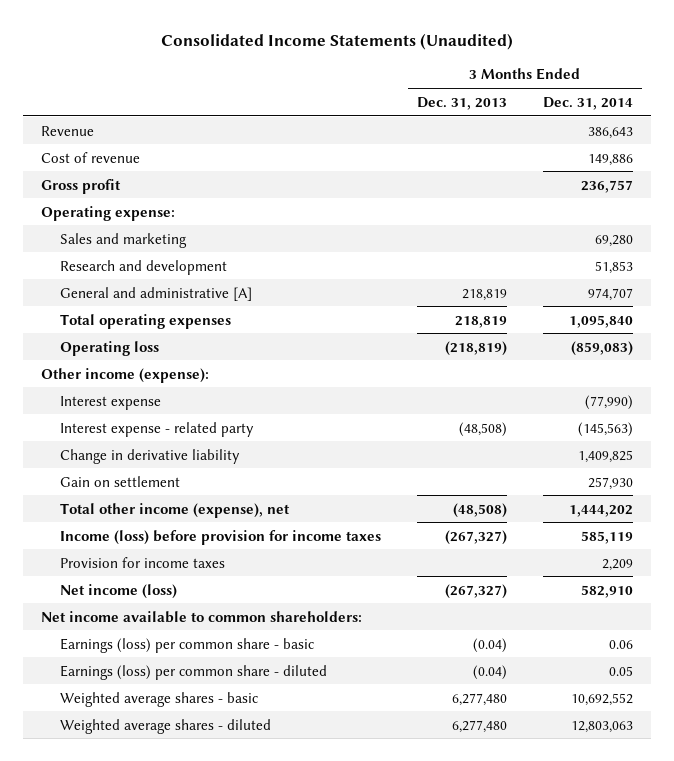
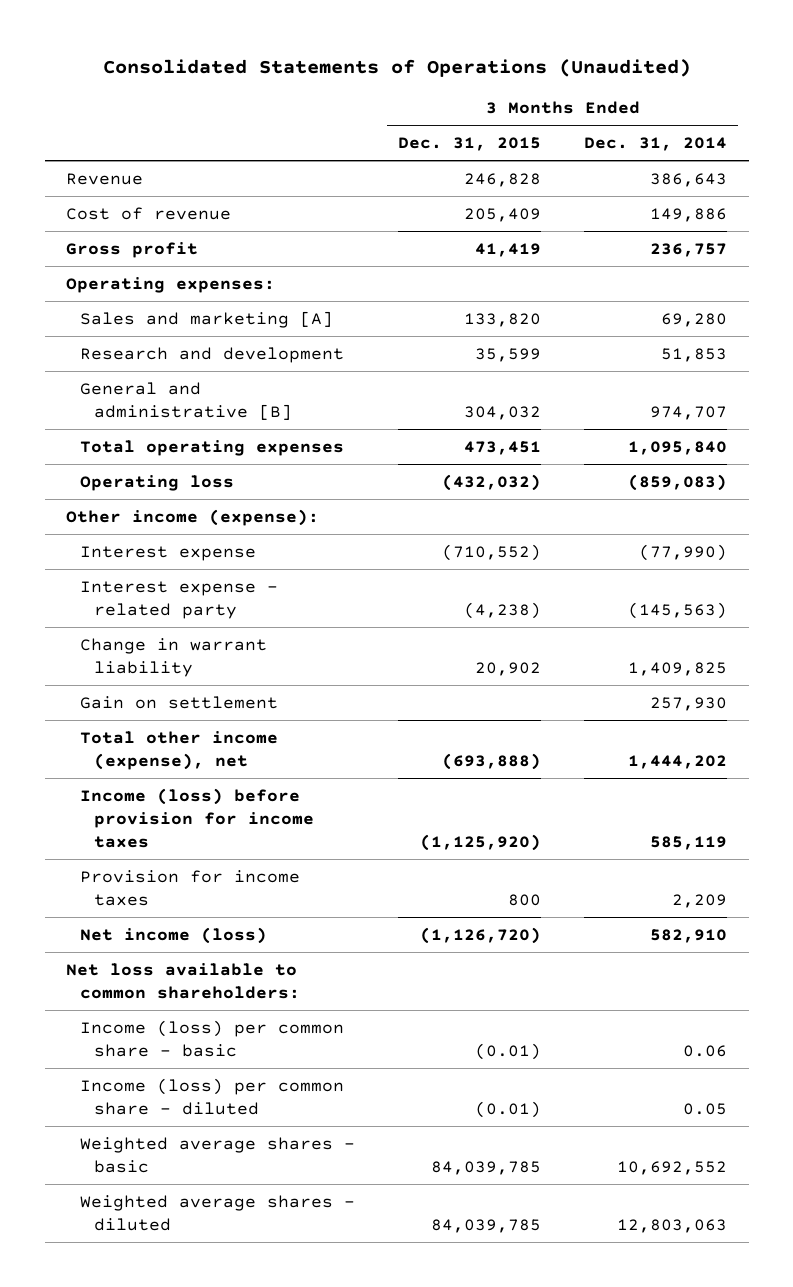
[161,32,514,50] Consolidated Income Statements (Unaudited) -> [102,58,691,77] Consolidated Statements of Operations (Unaudited)
[417,96,508,110] Dec. 31, 2013 -> none
none -> [398,137,542,152] Dec. 31, 2015
[40,205,175,221] Operating expense: -> [66,276,276,293] Operating expenses:
[60,232,188,248] Sales and marketing -> [80,310,334,328] Sales and marketing [A]
[60,286,253,301] General and administrative [A] -> [80,381,292,420] General and administrative [B]
[60,448,241,464] Change in derivative liability -> [80,637,268,677] Change in warrant liability
[40,610,362,623] Net income available to common shareholders: -> [66,962,301,999] Net loss available to common shareholders:
[60,637,315,653] Earnings (loss) per common share - basic -> [80,1019,345,1057] Income (loss) per common share - basic
[60,664,328,680] Earnings (loss) per common share - diluted -> [80,1077,345,1115] Income (loss) per common share - diluted

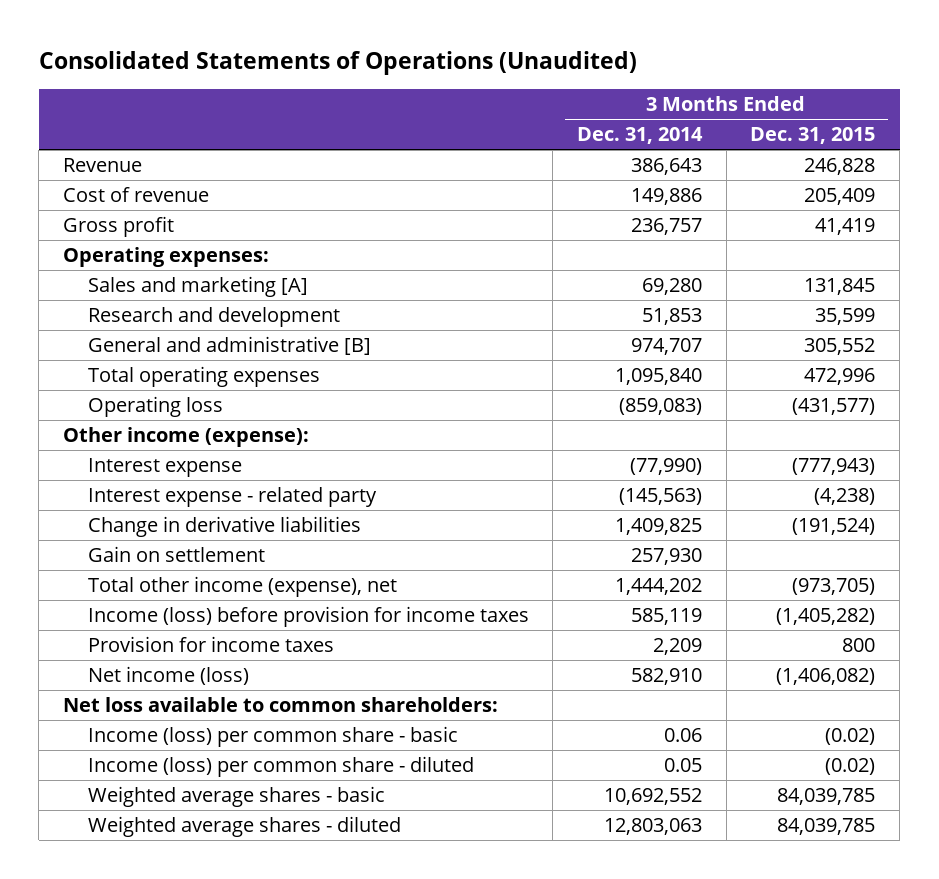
[464,312,542,327] 133,820 -> [804,278,876,296] 131,845
[464,405,542,420] 304,032 -> [804,338,876,356] 305,552
[464,440,542,455] 473,451 -> [804,368,876,386] 472,996
[442,473,542,491] (432,032) -> [792,398,876,416] (431,577)
[442,543,542,561] (710,552) -> [792,458,876,476] (777,943)
[80,637,268,677] Change in warrant liability -> none
none -> [87,516,361,538] Change in derivative liabilities
[442,752,542,770] (693,888) -> [792,578,876,596] (973,705)
[420,833,542,851] (1,125,920) -> [776,608,876,626] (1,405,282)
[420,926,542,944] (1,126,720) -> [776,668,876,686] (1,406,082)
[475,1042,542,1060] (0.01) -> [825,728,876,746] (0.02)
[475,1100,542,1118] (0.01) -> [825,758,876,776] (0.02)

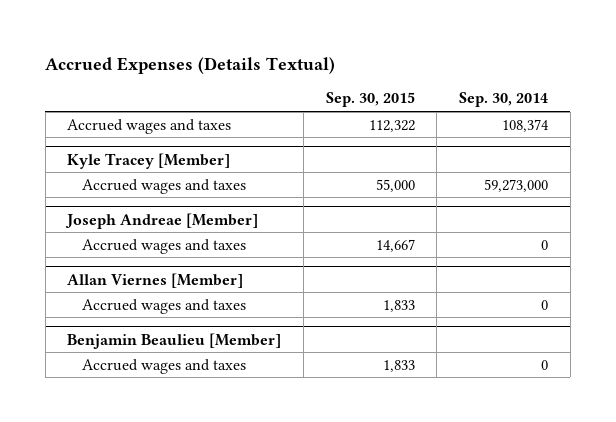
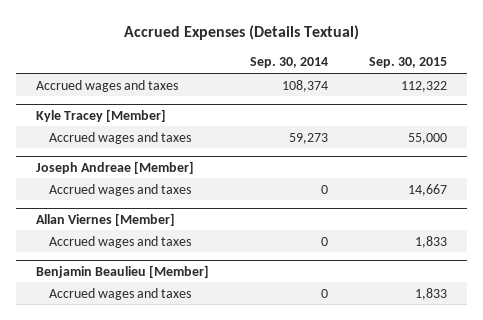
[484,178,549,192] 59,273,000 -> [289,132,329,144] 59,273

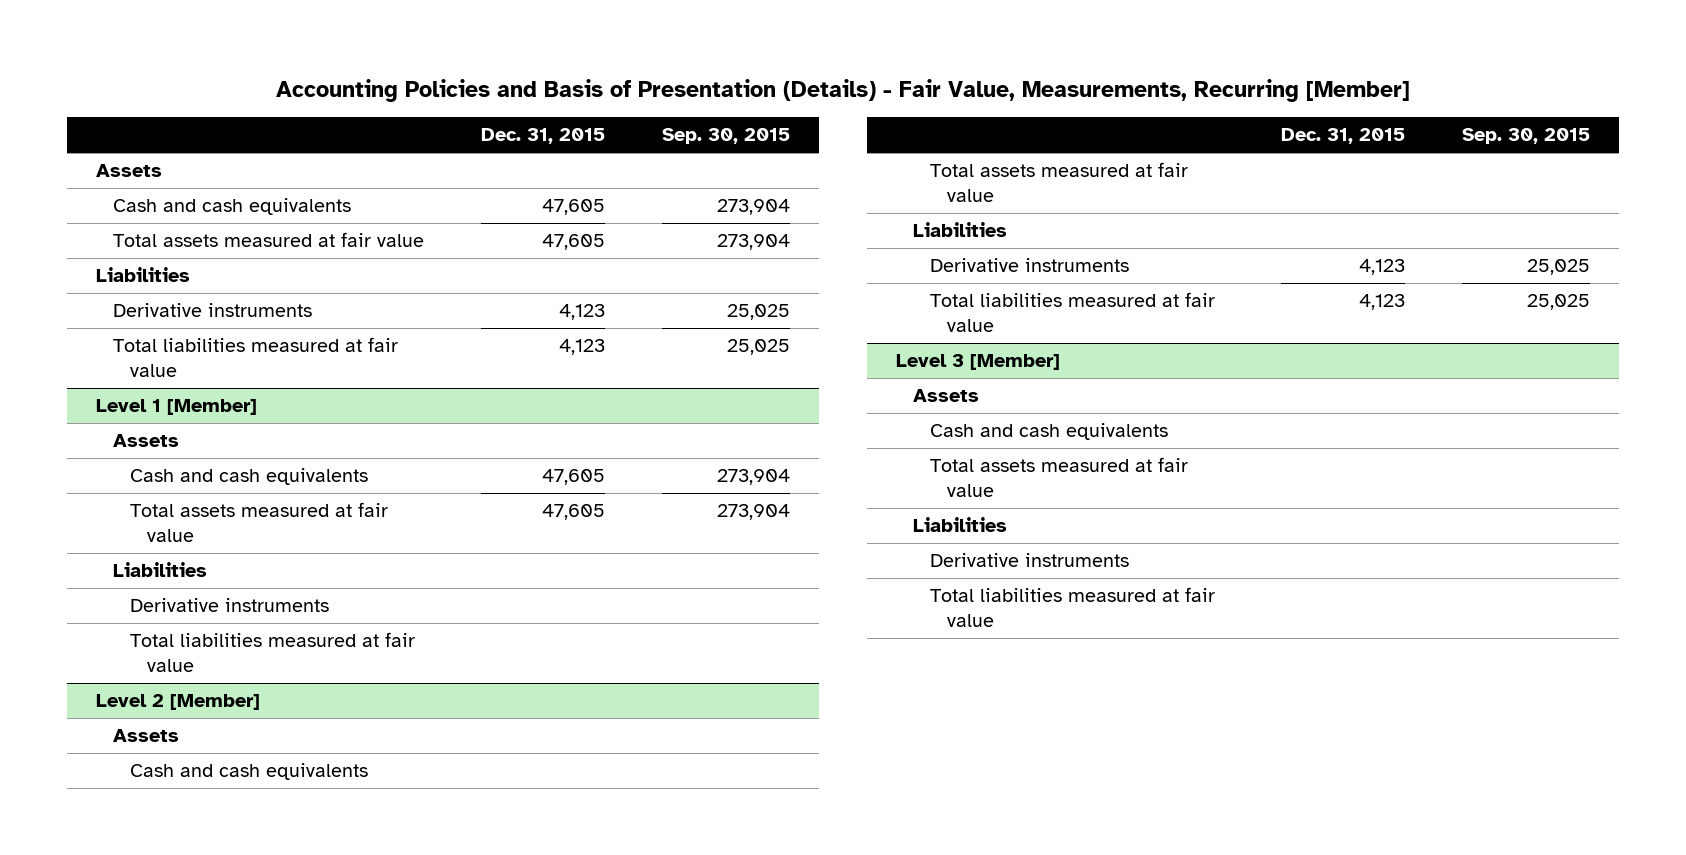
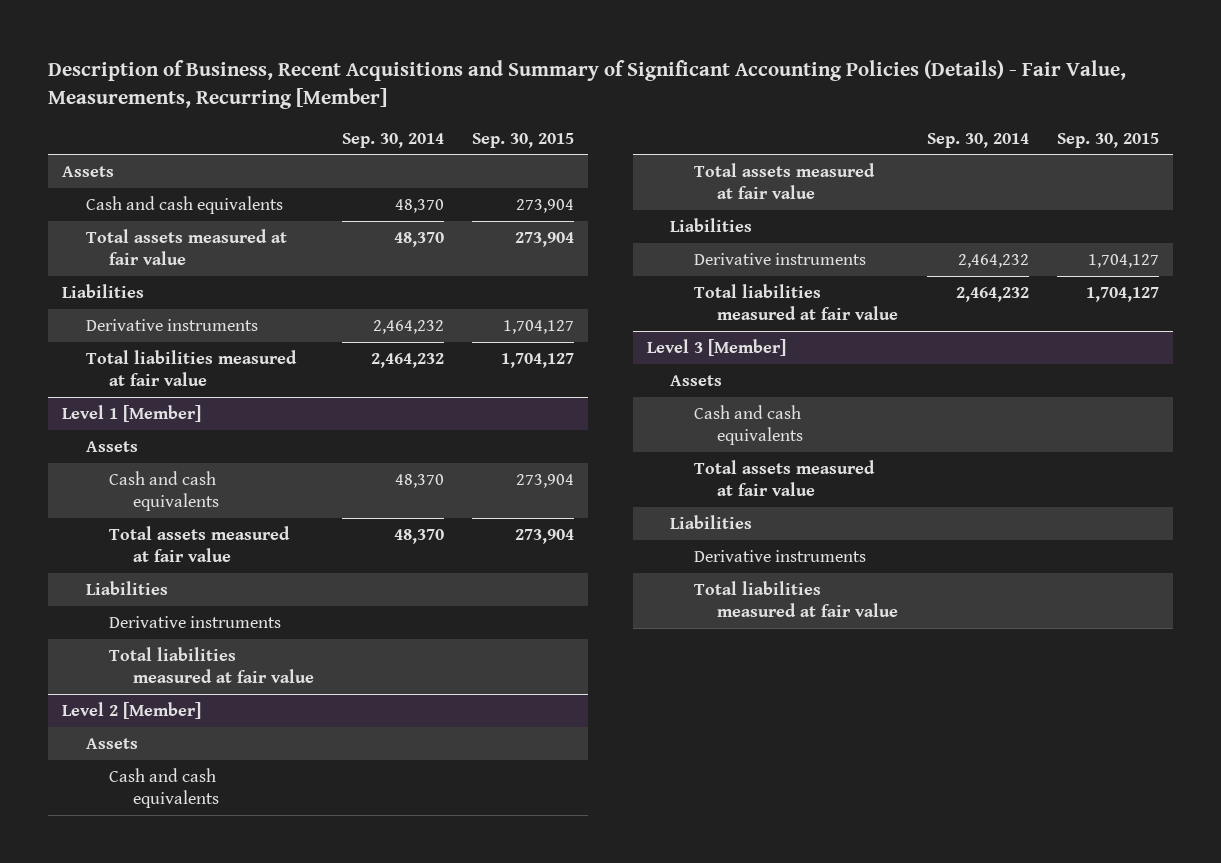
[275,79,1410,103] Accounting Policies and Basis of Presentation (Details) - Fair Value, Measurements, Recurring [Member] -> [48,59,1127,109] Description of Business, Recent Acquisitions and Summary of Significant Accounting Policies (Details) - Fair Value, Measurements, Recurring [Member]
[480,127,605,144] Dec. 31, 2015 -> none
none -> [341,132,444,148] Sep. 30, 2014
[727,304,791,321] 25,025 -> [503,319,575,334] 1,704,127
[727,339,791,356] 25,025 -> [501,352,575,368] 1,704,127
[1527,259,1591,276] 25,025 -> [1087,253,1159,268] 1,704,127
[1527,294,1591,311] 25,025 -> [1085,286,1159,302] 1,704,127

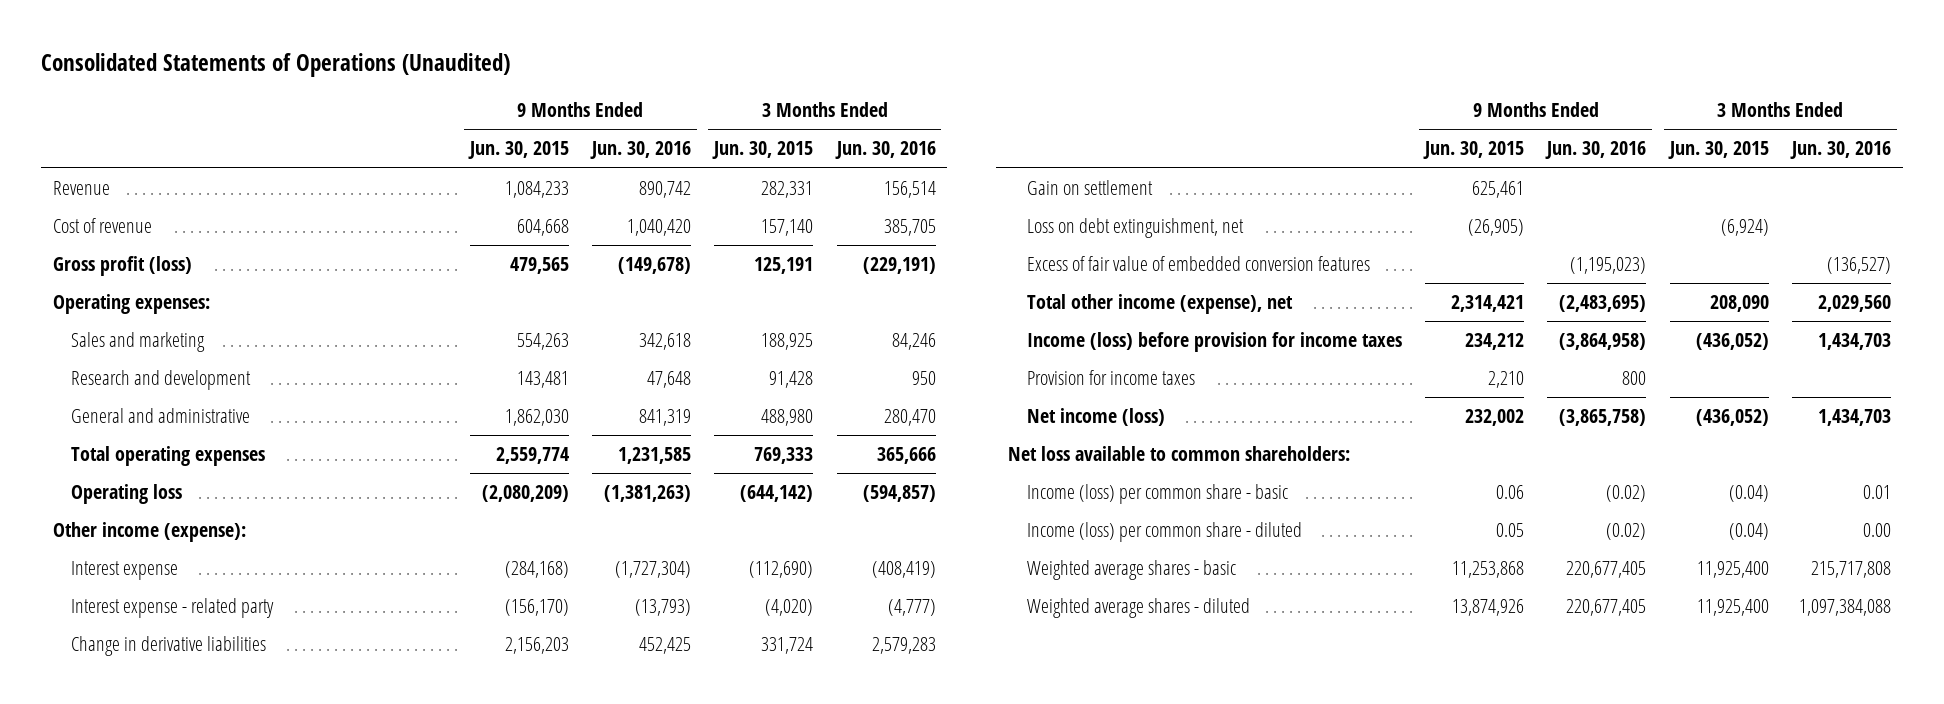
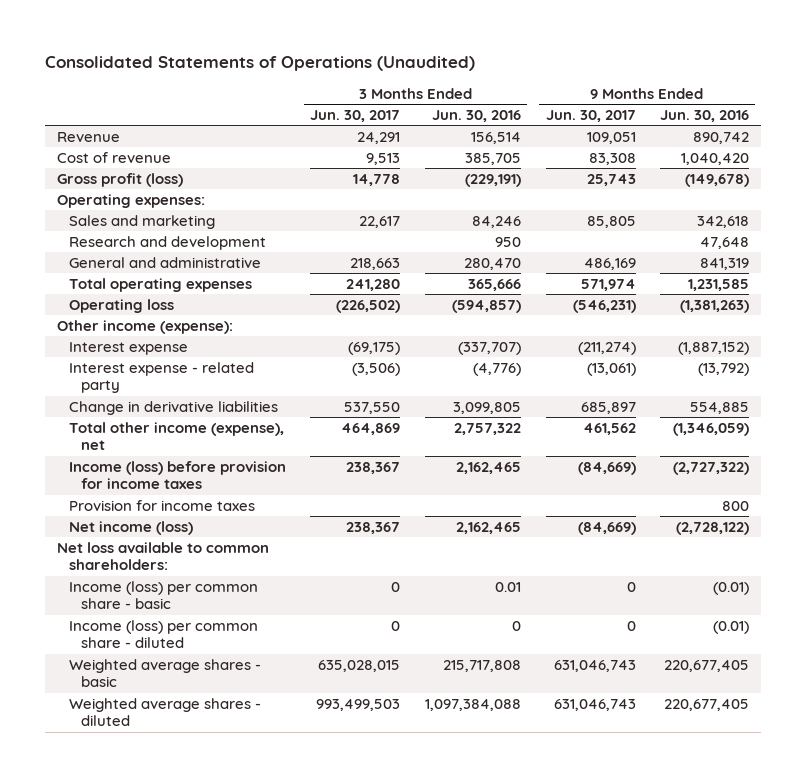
[467,141,569,160] Jun. 30, 2015 -> none
[712,141,814,160] Jun. 30, 2015 -> none
none -> [310,110,401,123] Jun. 30, 2017
none -> [545,110,636,123] Jun. 30, 2017
[1026,180,1153,196] Gain on settlement -> none
[1026,218,1244,239] Loss on debt extinguishment, net -> none
[1026,256,1370,272] Excess of fair value of embedded conversion features -> none
[614,561,691,579] (1,727,304) -> [678,341,750,355] (1,887,152)
[871,561,936,579] (408,419) -> [457,341,521,355] (337,707)
[634,599,691,617] (13,793) -> [698,362,750,376] (13,792)
[887,599,936,617] (4,777) -> [472,362,521,376] (4,776)
[638,637,691,655] 452,425 -> [690,401,750,414] 554,885
[871,637,936,655] 2,579,283 -> [452,401,521,414] 3,099,805
[1559,295,1647,313] (2,483,695) -> [673,422,750,436] (1,346,059)
[1818,295,1892,313] 2,029,560 -> [453,422,521,435] 2,757,322
[1559,333,1647,351] (3,864,958) -> [673,461,750,475] (2,727,322)
[1818,333,1892,351] 1,434,703 -> [455,461,521,474] 2,162,465
[1559,409,1647,427] (3,865,758) -> [676,521,750,535] (2,728,122)
[1818,409,1892,427] 1,434,703 -> [455,521,521,534] 2,162,465
[1606,485,1647,503] (0.02) -> [713,581,750,595] (0.01)
[1606,523,1647,541] (0.02) -> [713,620,750,634] (0.01)
[1863,523,1892,538] 0.00 -> [511,620,521,631] 0

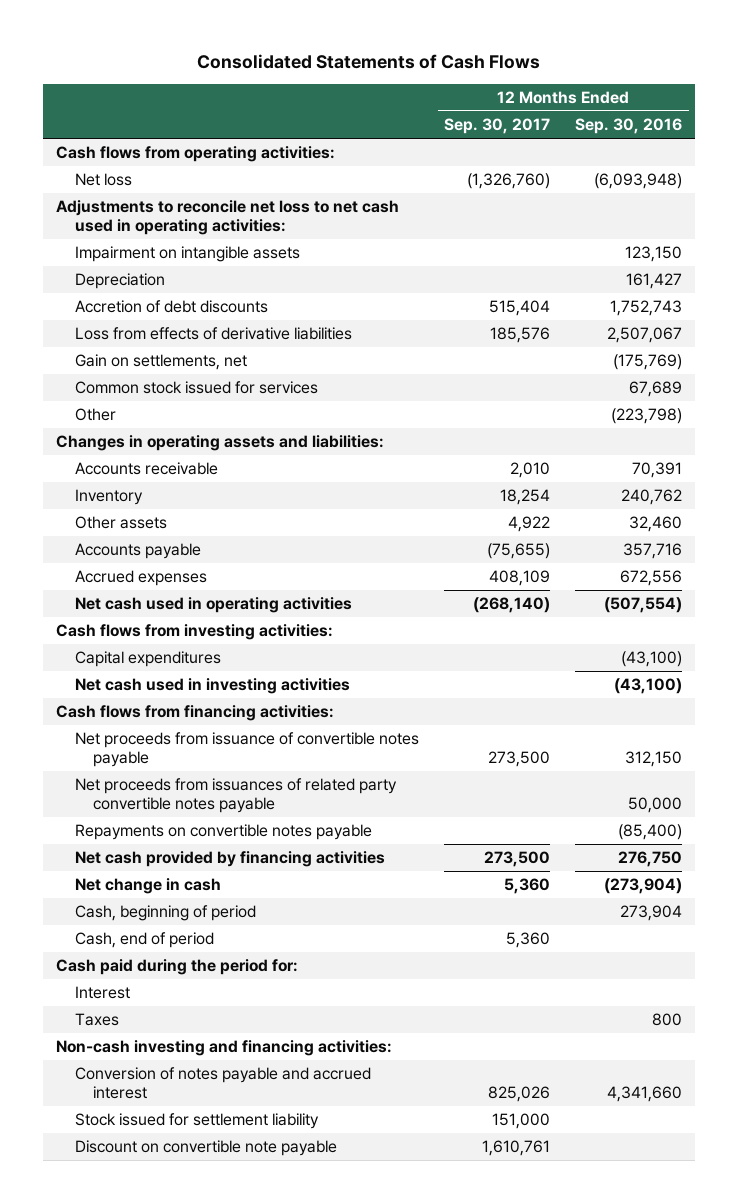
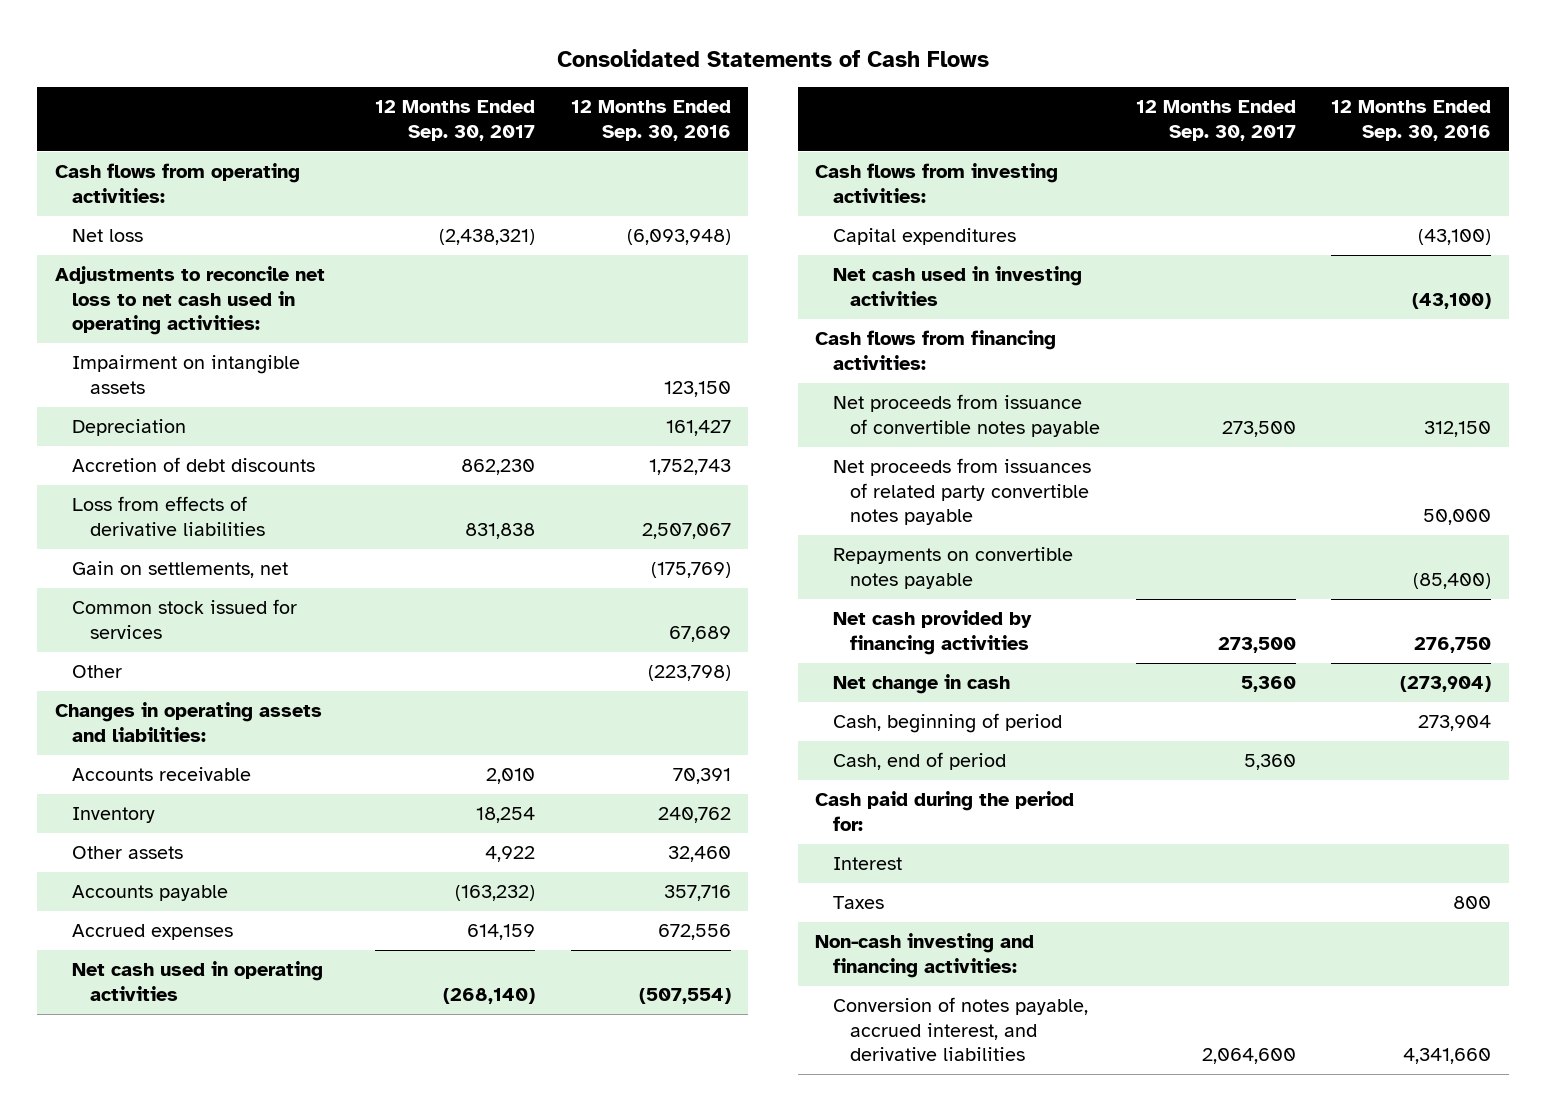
[466,173,550,190] (1,326,760) -> [439,229,536,246] (2,438,321)
[488,300,550,317] 515,404 -> [461,459,536,476] 862,230
[489,327,550,344] 185,576 -> [465,522,536,539] 831,838
[486,543,550,560] (75,655) -> [455,885,536,902] (163,232)
[488,570,550,587] 408,109 -> [467,924,536,941] 614,159
[74,1113,319,1130] Stock issued for settlement liability -> none
[74,1140,337,1157] Discount on convertible note payable -> none
[74,1067,371,1100] Conversion of notes payable and accrued interest -> [832,997,1088,1062] Conversion of notes payable, accrued interest, and derivative liabilities
[487,1086,550,1103] 825,026 -> [1201,1048,1296,1065] 2,064,600

